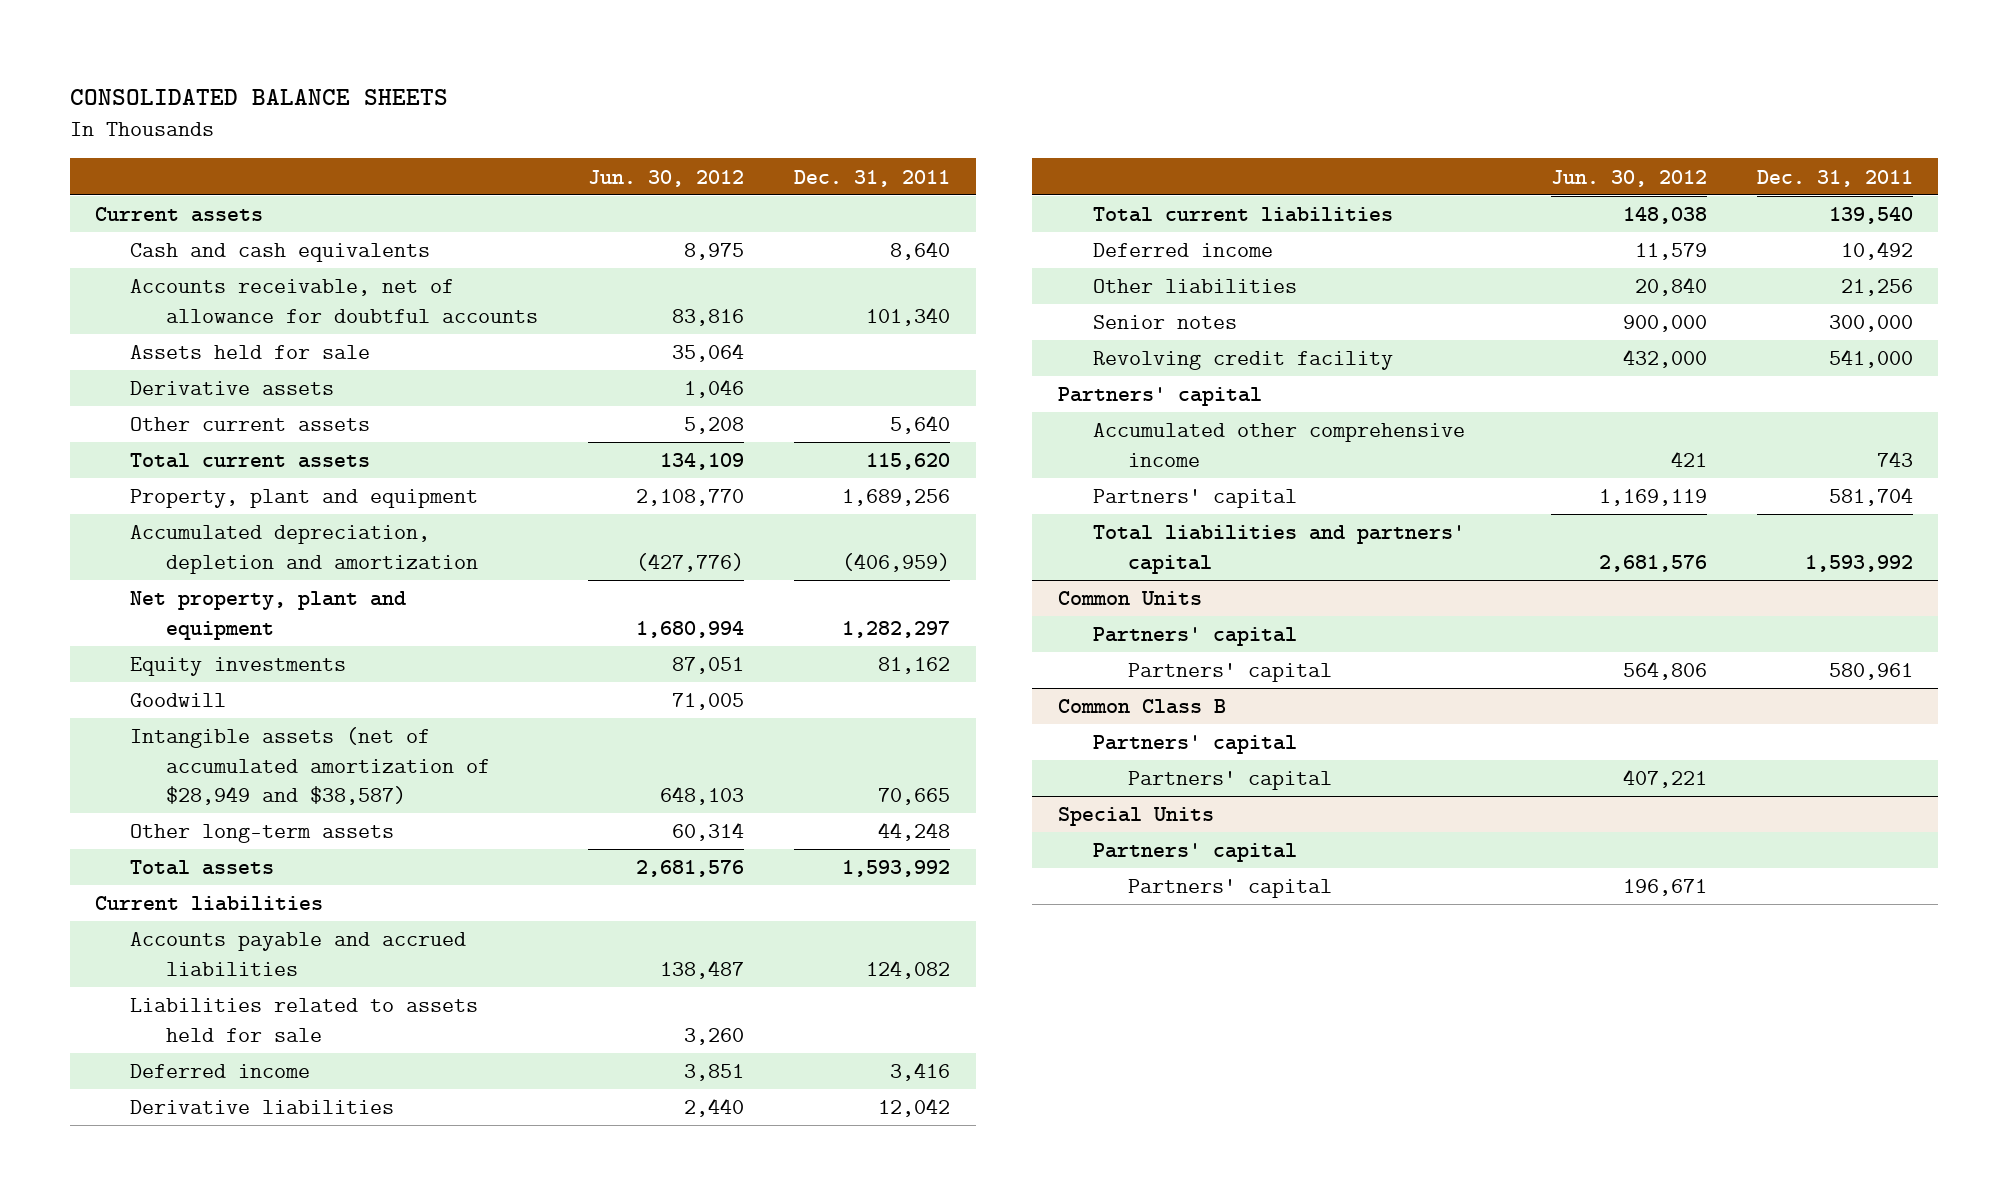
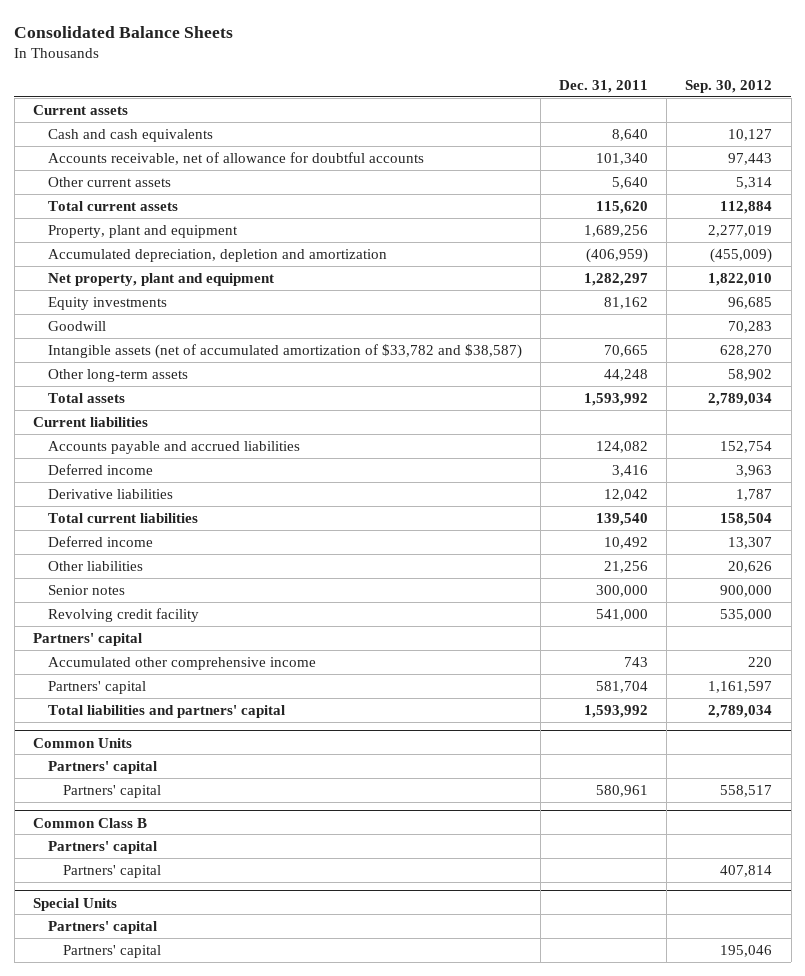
[69,89,448,106] CONSOLIDATED BALANCE SHEETS -> [14,25,234,38] Consolidated Balance Sheets
[587,169,744,187] Jun. 30, 2012 -> none
none -> [685,79,773,93] Sep. 30, 2012
[130,345,371,360] Assets held for sale -> none
[130,381,335,396] Derivative assets -> none
[130,727,490,805] Intangible assets (net of accumulated amortization of $28,949 and $38,587) -> [48,343,523,359] Intangible assets (net of accumulated amortization of $33,782 and $38,587)
[130,998,479,1042] Liabilities related to assets held for sale -> none

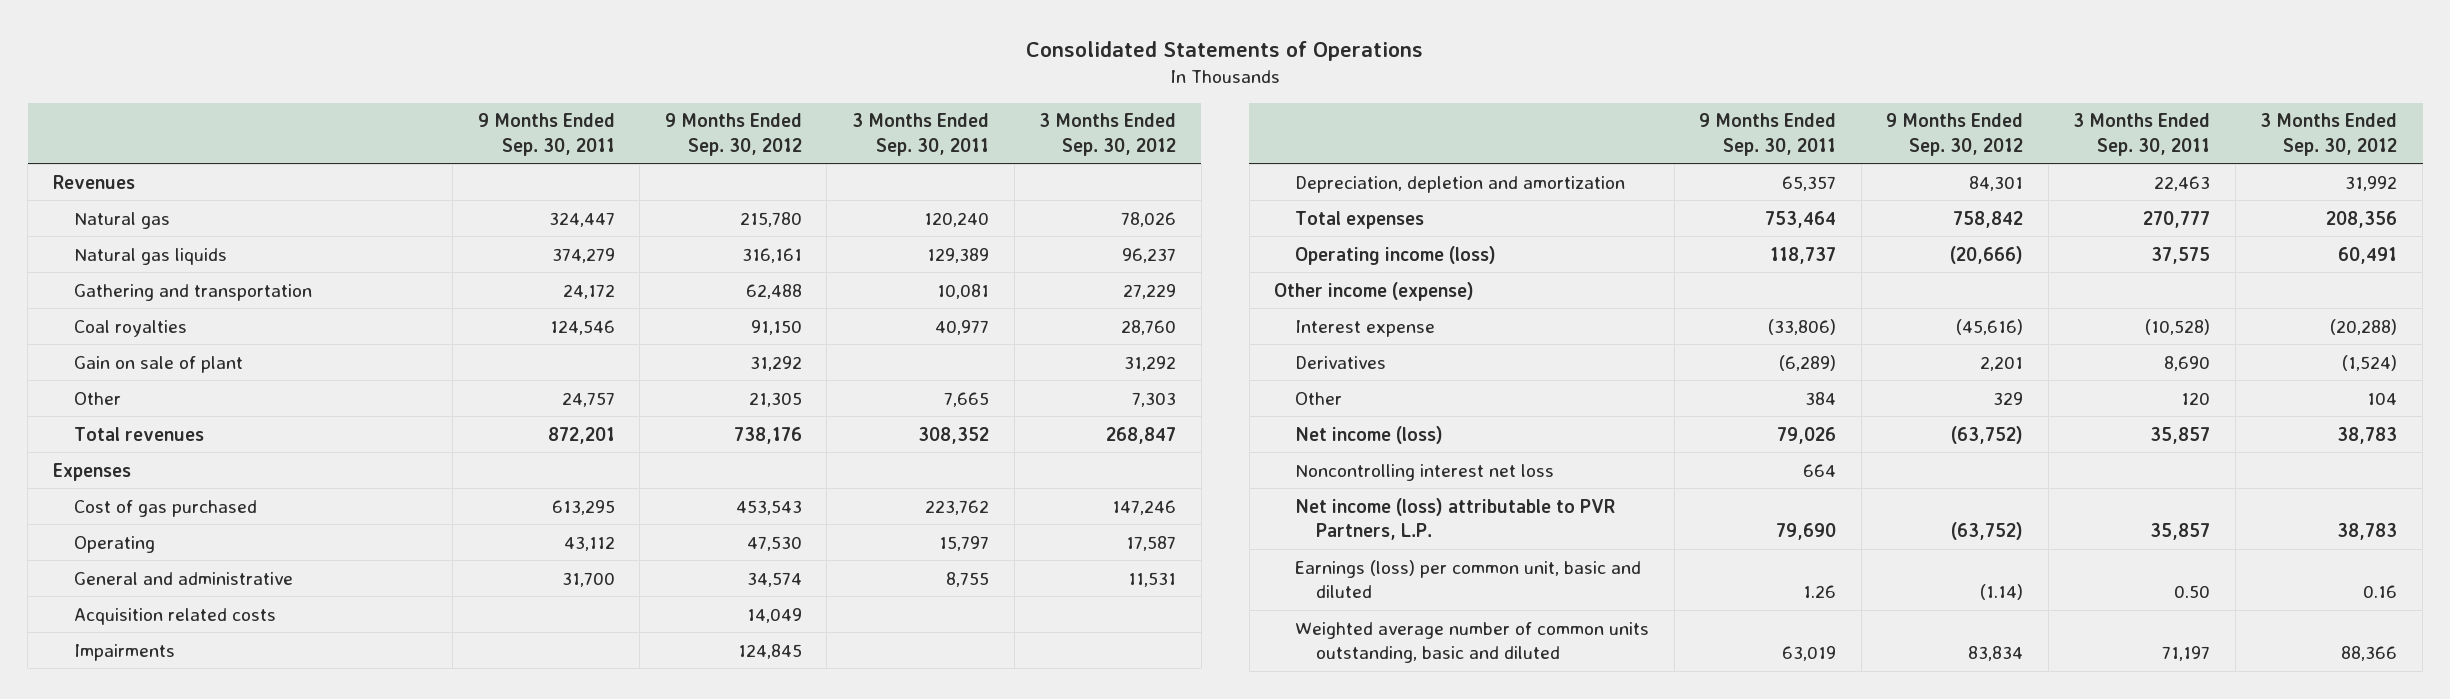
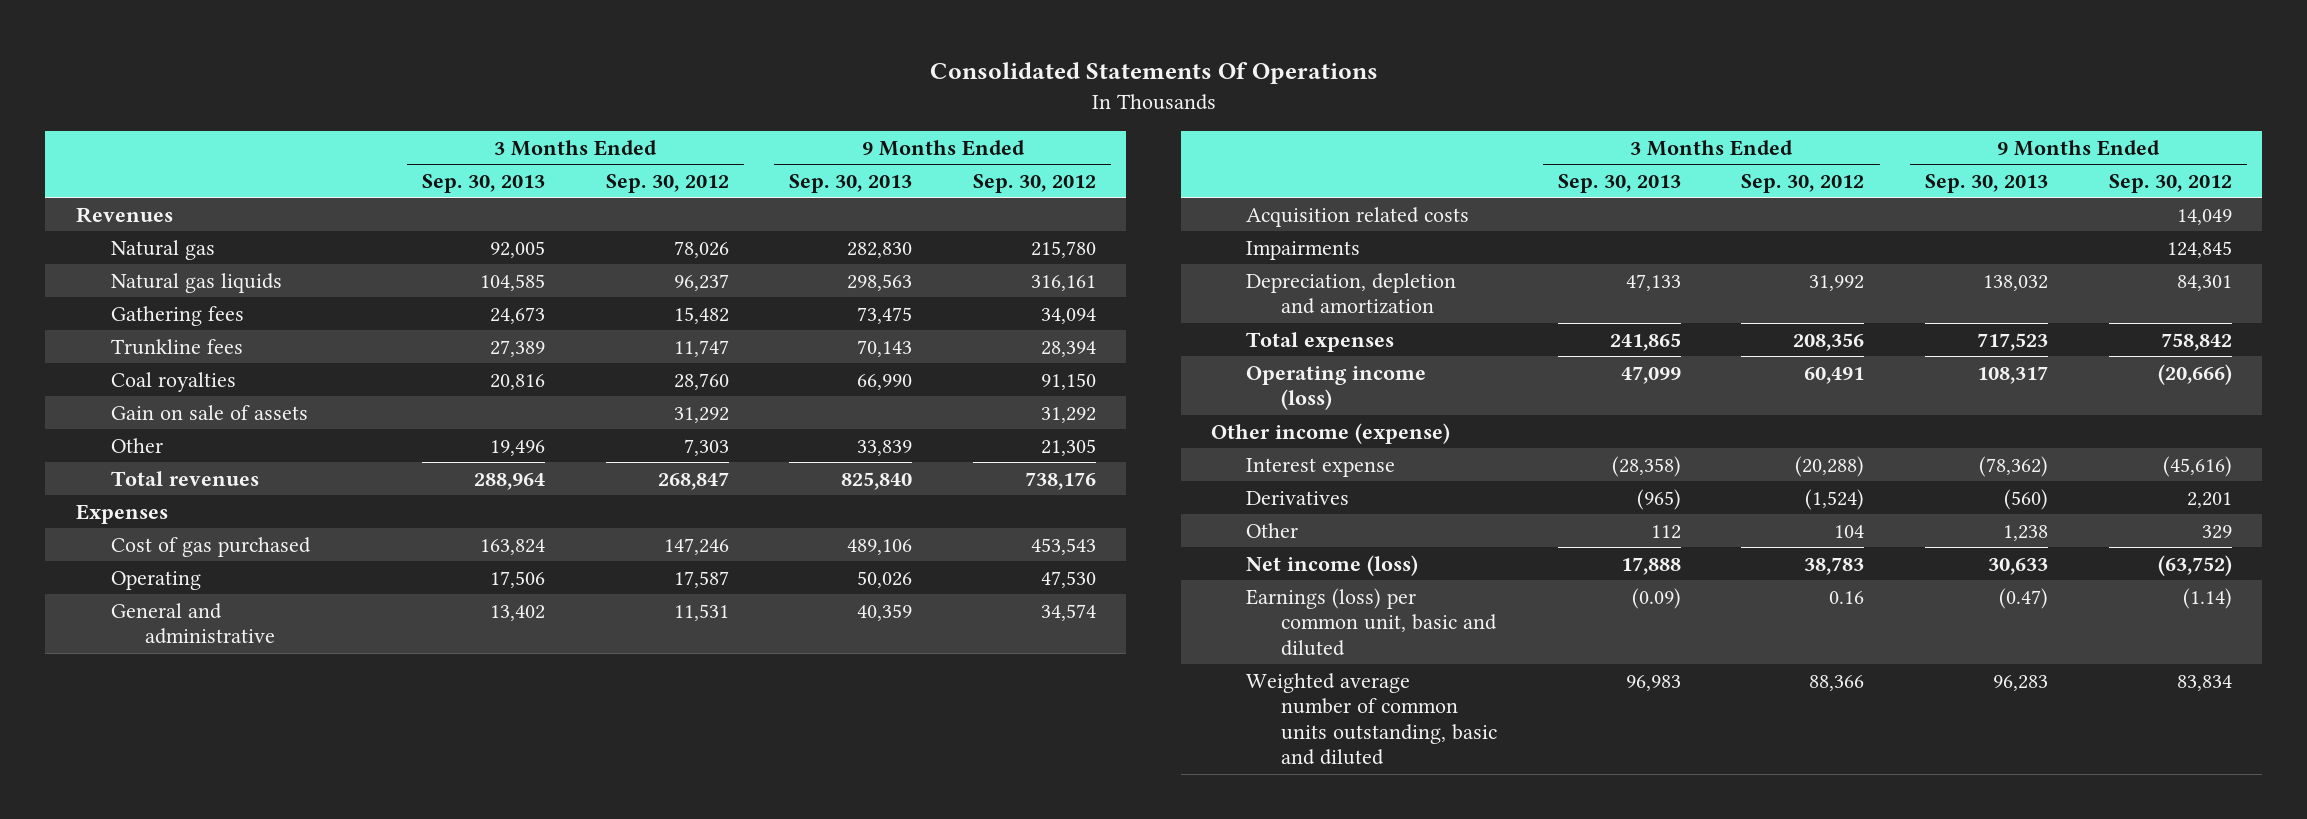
[1026,41,1424,62] Consolidated Statements of Operations -> [929,62,1378,85] Consolidated Statements Of Operations
[477,113,615,156] 9 Months Ended Sep. 30, 2011 -> none
[852,113,990,156] 3 Months Ended Sep. 30, 2011 -> none
none -> [422,173,546,193] Sep. 30, 2013
none -> [789,173,913,193] Sep. 30, 2013
[73,283,312,301] Gathering and transportation -> none
none -> [110,305,244,326] Gathering fees
none -> [110,338,243,355] Trunkline fees
[73,355,243,373] Gain on sale of plant -> [110,404,308,420] Gain on sale of assets
[1295,463,1555,481] Noncontrolling interest net loss -> none
[1295,497,1616,541] Net income (loss) attributable to PVR Partners, L.P. -> none

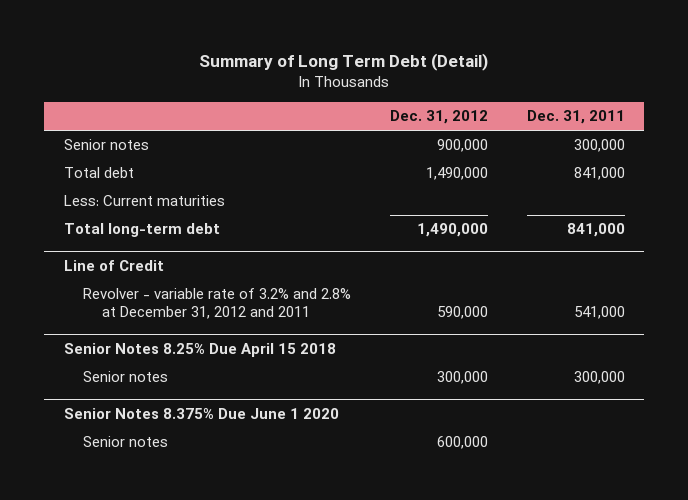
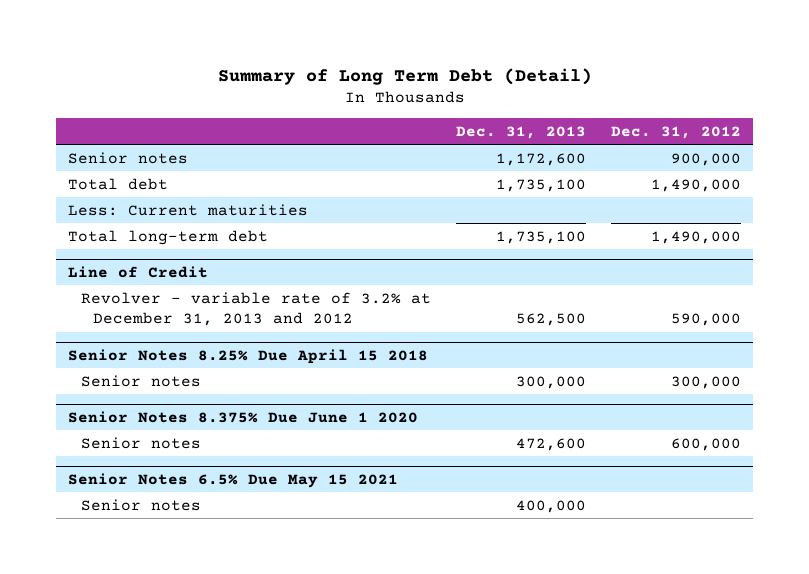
[526,110,625,125] Dec. 31, 2011 -> none
none -> [455,125,586,139] Dec. 31, 2013
[82,288,351,319] Revolver - variable rate of 3.2% and 2.8% at December 31, 2012 and 2011 -> [80,291,431,327] Revolver - variable rate of 3.2% at December 31, 2013 and 2012
none -> [68,472,399,488] Senior Notes 6.5% Due May 15 2021
none -> [80,498,201,511] Senior notes

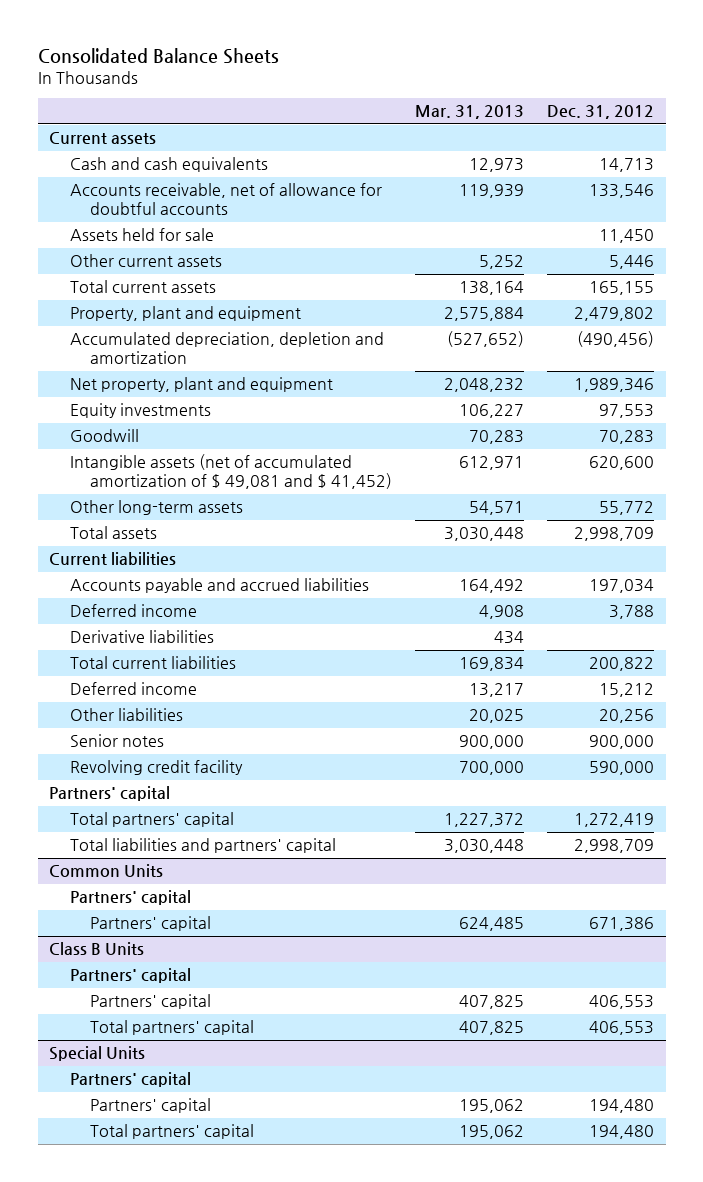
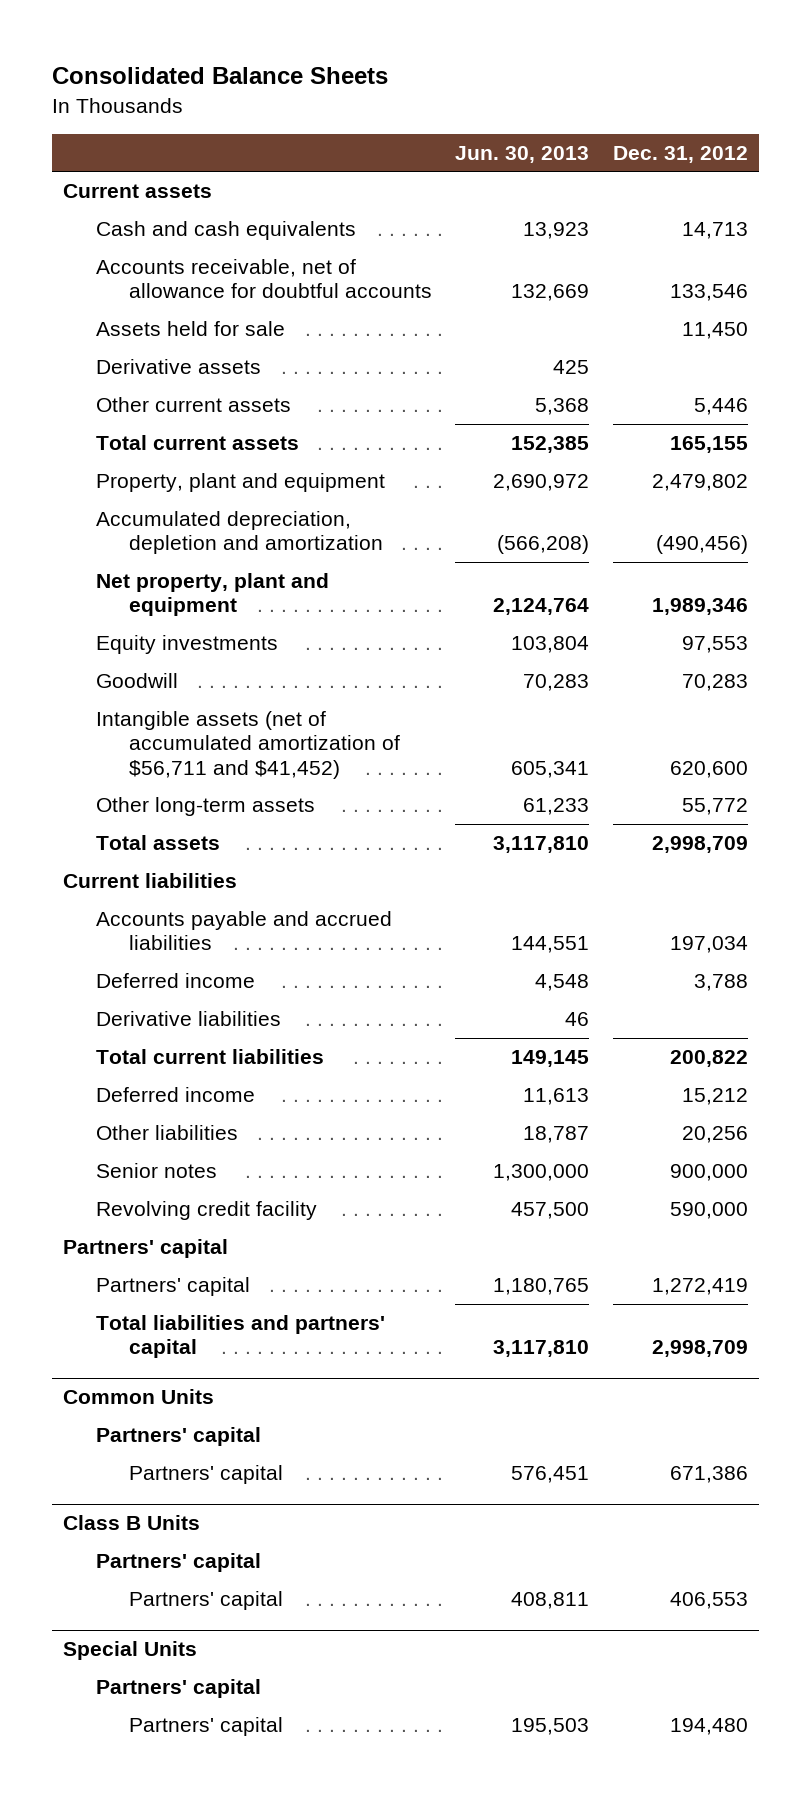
[414,105,524,120] Mar. 31, 2013 -> none
none -> [455,145,590,163] Jun. 30, 2013
none -> [95,359,261,375] Derivative assets
[69,454,392,490] Intangible assets (net of accumulated amortization of $ 49,081 and $ 41,452) -> [95,711,400,779] Intangible assets (net of accumulated amortization of $56,711 and $41,452)
[69,812,234,828] Total partners' capital -> [95,1277,250,1297] Partners' capital
[89,1020,254,1036] Total partners' capital -> none
[89,1124,254,1140] Total partners' capital -> none

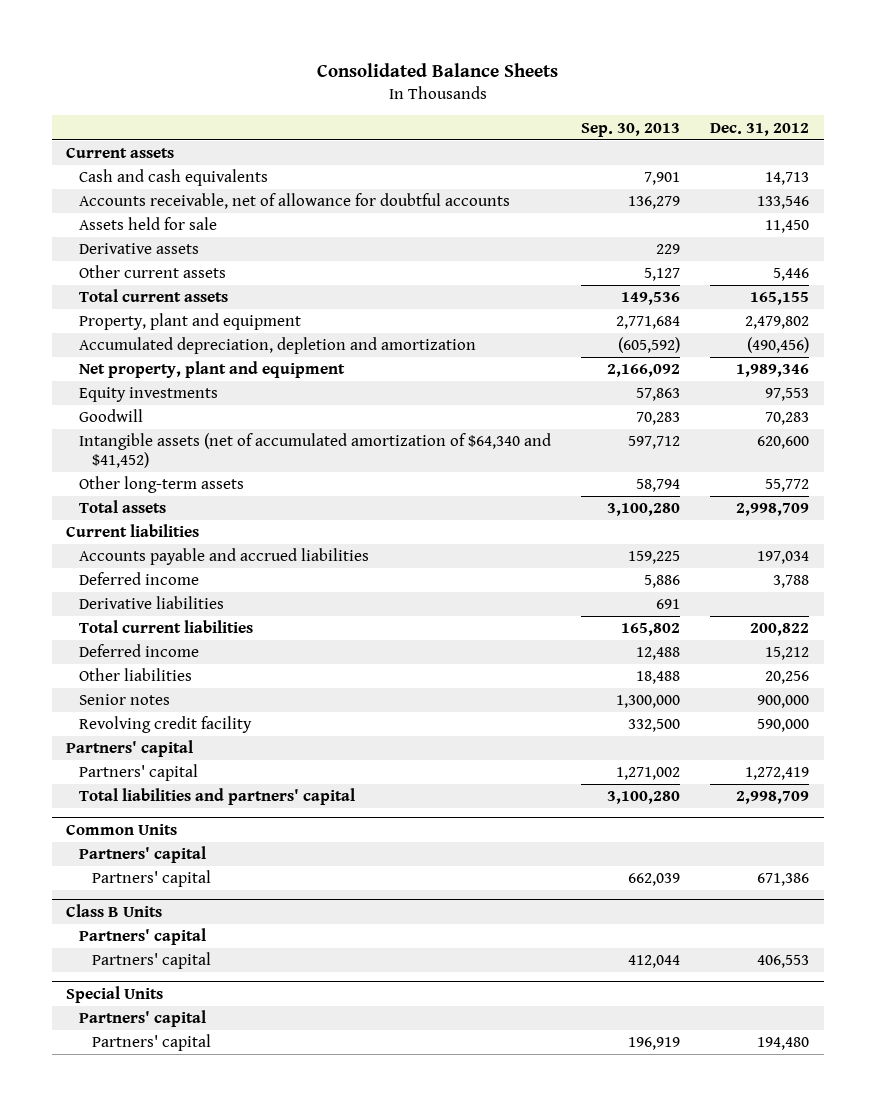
[455,145,590,163] Jun. 30, 2013 -> none
none -> [581,122,681,137] Sep. 30, 2013
[95,711,400,779] Intangible assets (net of accumulated amortization of $56,711 and $41,452) -> [79,433,552,469] Intangible assets (net of accumulated amortization of $64,340 and $41,452)

